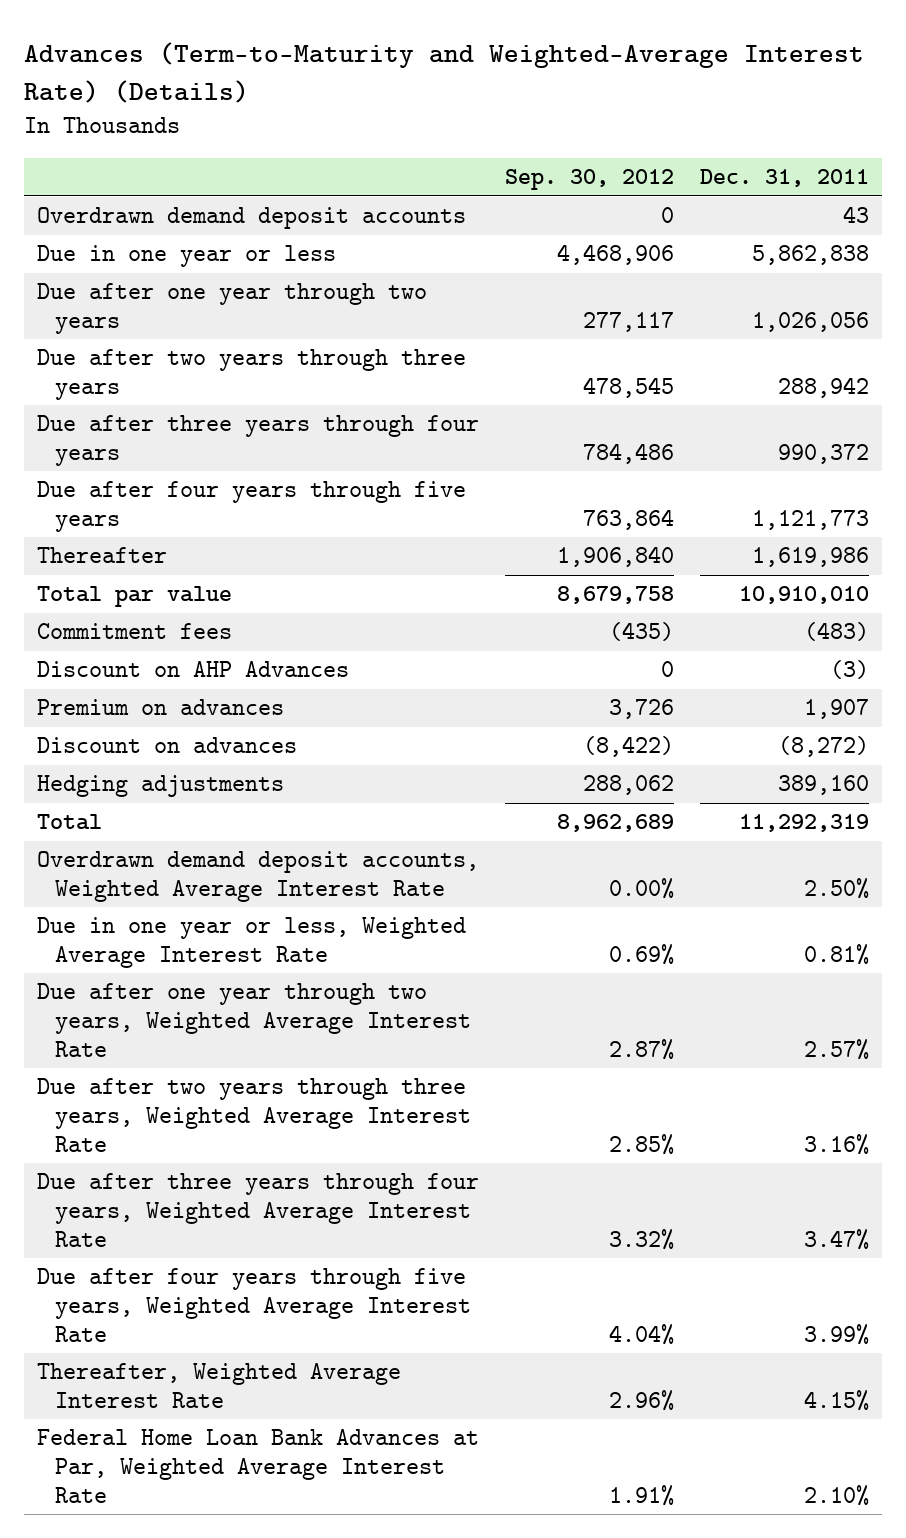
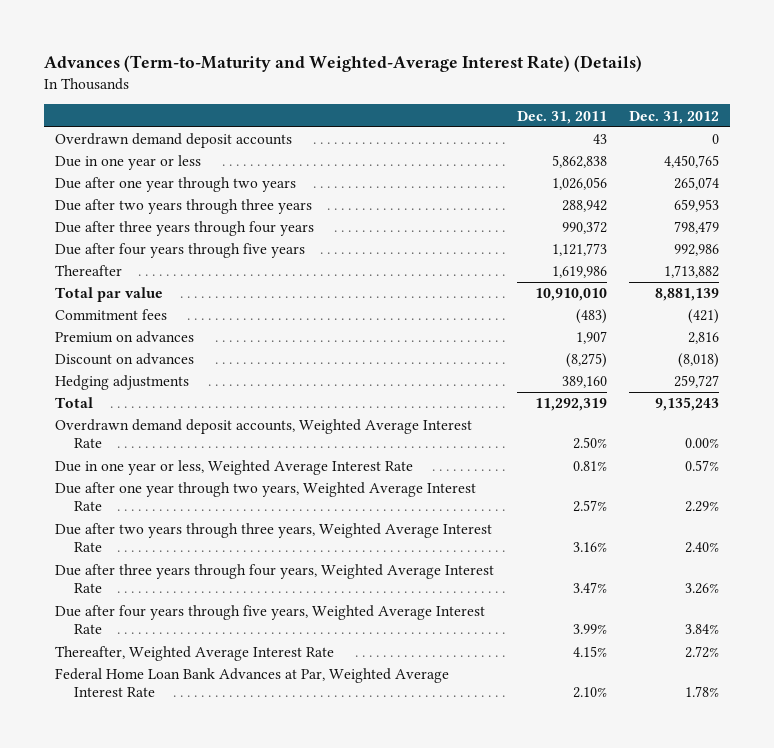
[504,169,674,191] Sep. 30, 2012 -> none
none -> [628,110,719,124] Dec. 31, 2012
[37,661,350,678] Discount on AHP Advances -> none
[777,736,869,758] (8,272) -> [565,353,607,369] (8,275)

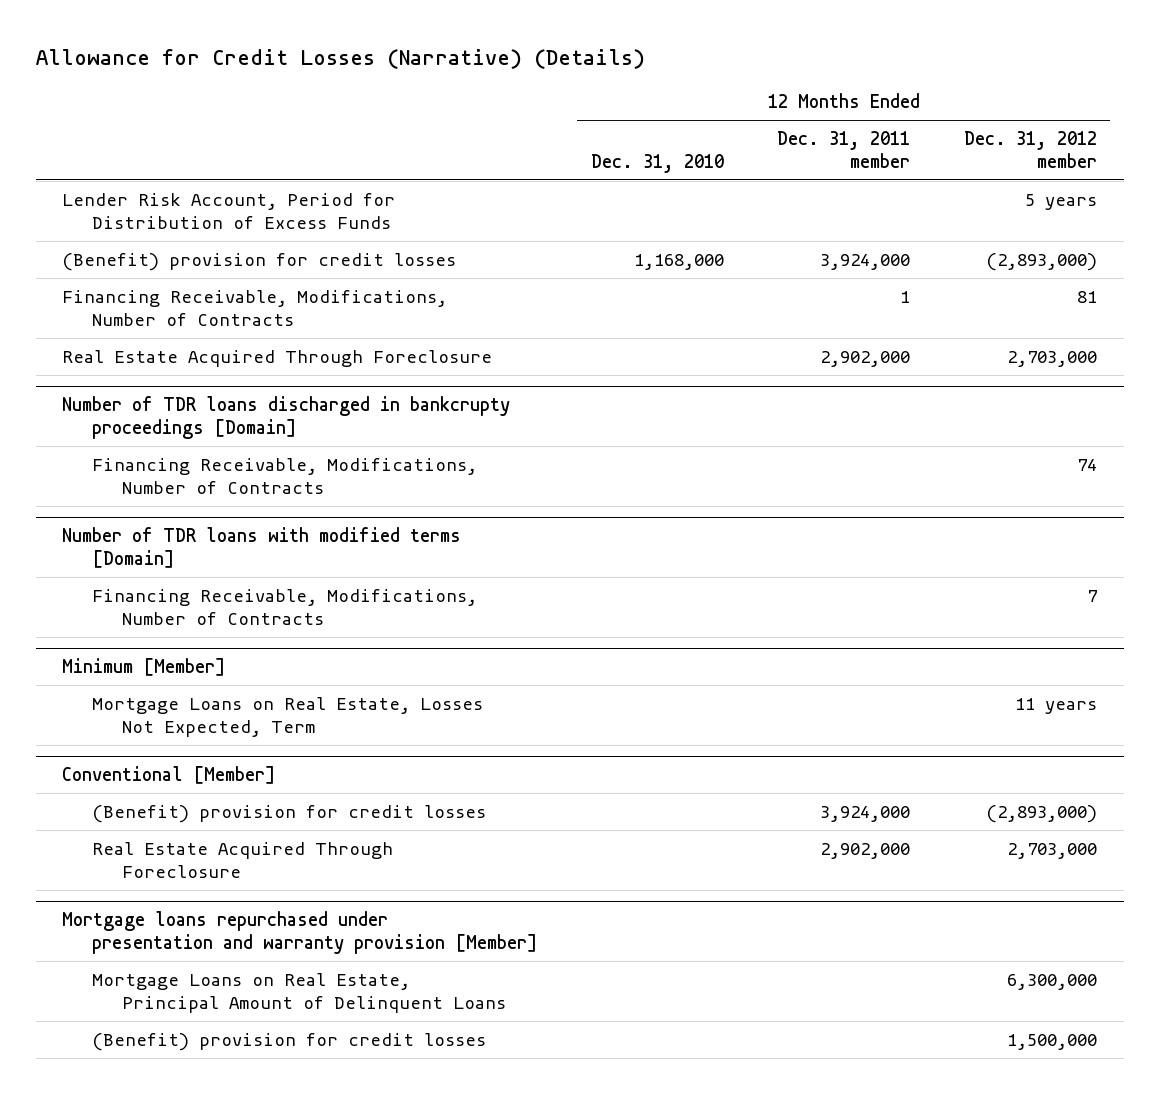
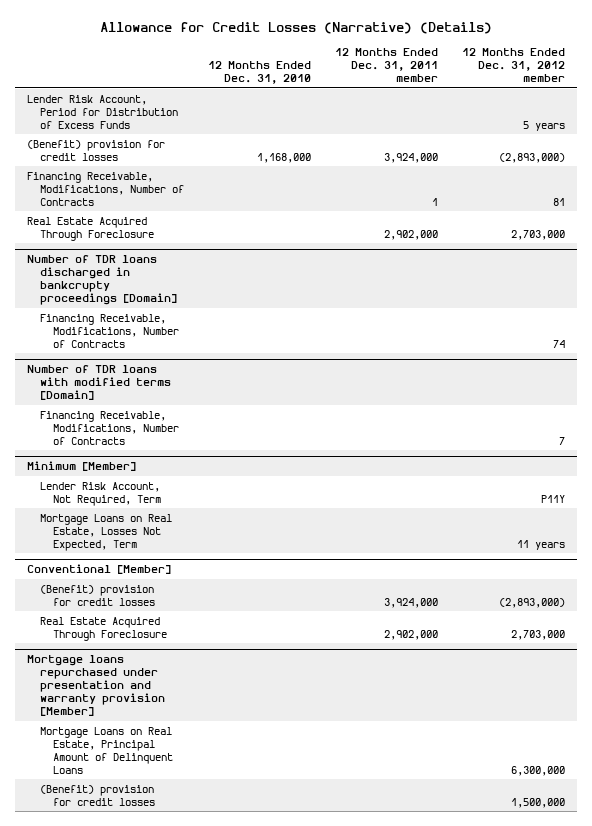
none -> [40,481,162,506] Lender Risk Account, Not Required, Term

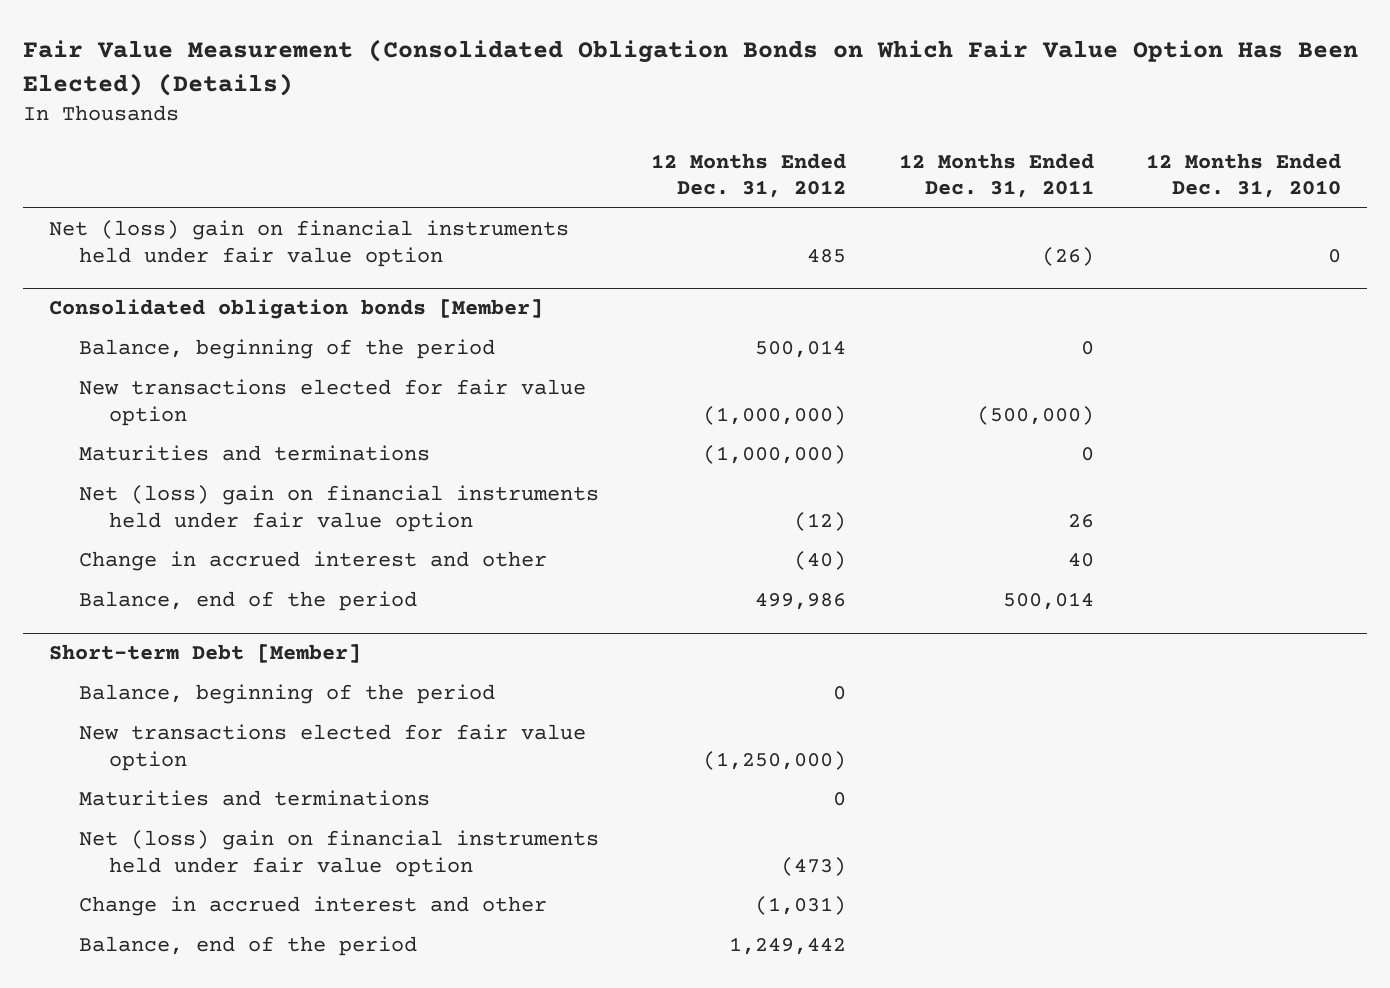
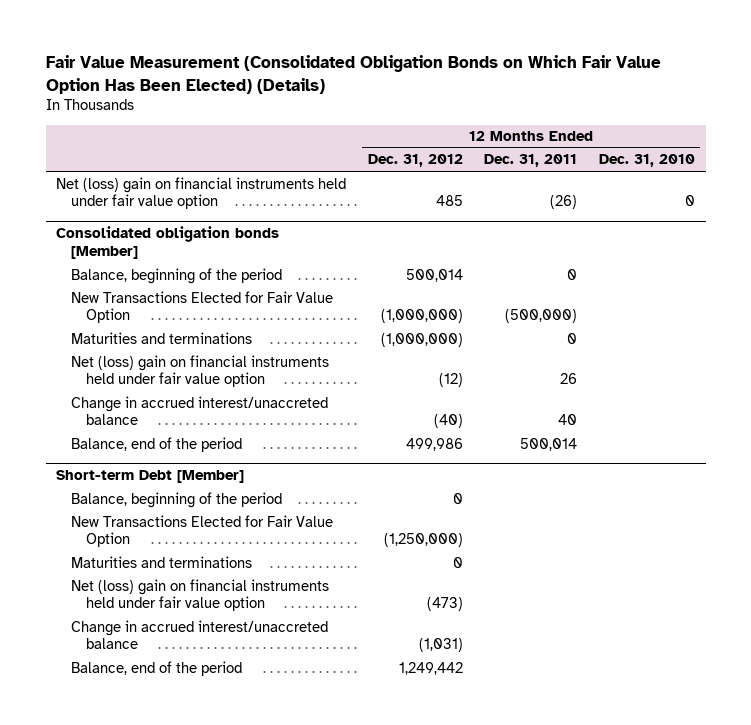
[78,379,586,426] New transactions elected for fair value option -> [71,290,334,324] New Transactions Elected for Fair Value Option
[78,551,547,572] Change in accrued interest and other -> [71,395,329,426] Change in accrued interest/unaccreted balance
[78,724,586,771] New transactions elected for fair value option -> [71,514,334,548] New Transactions Elected for Fair Value Option
[78,896,547,917] Change in accrued interest and other -> [71,619,329,650] Change in accrued interest/unaccreted balance

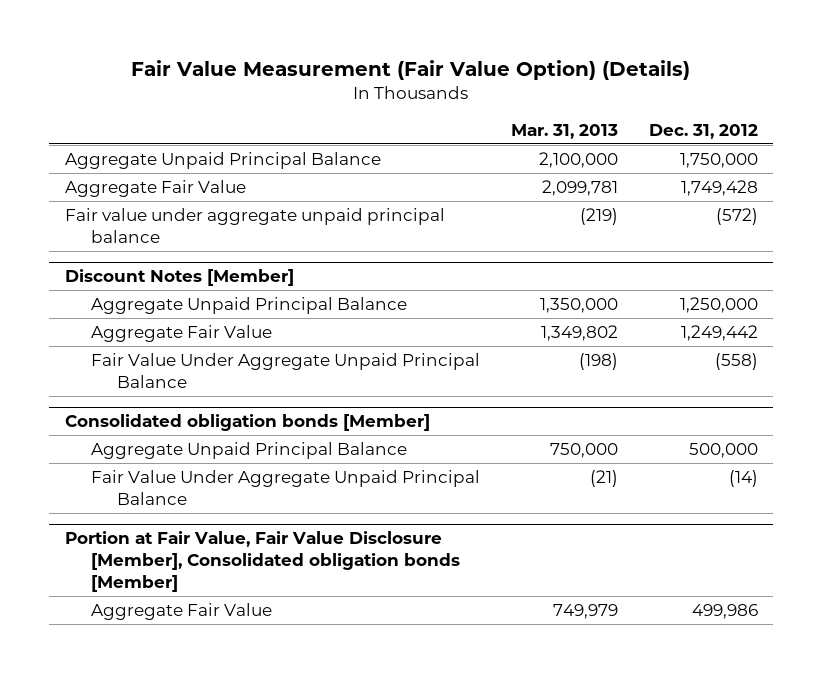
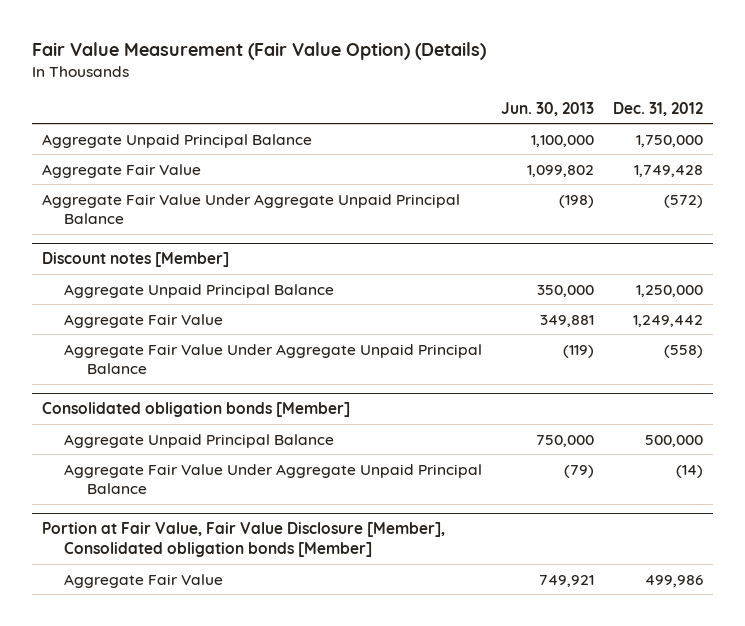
[510,124,618,140] Mar. 31, 2013 -> none
none -> [501,101,595,116] Jun. 30, 2013
[64,207,445,243] Fair value under aggregate unpaid principal balance -> [41,193,460,225] Aggregate Fair Value Under Aggregate Unpaid Principal Balance
[64,268,294,286] Discount Notes [Member] -> [41,252,229,268] Discount notes [Member]
[90,352,480,388] Fair Value Under Aggregate Unpaid Principal Balance -> [64,343,483,375] Aggregate Fair Value Under Aggregate Unpaid Principal Balance
[90,469,480,505] Fair Value Under Aggregate Unpaid Principal Balance -> [64,463,483,495] Aggregate Fair Value Under Aggregate Unpaid Principal Balance

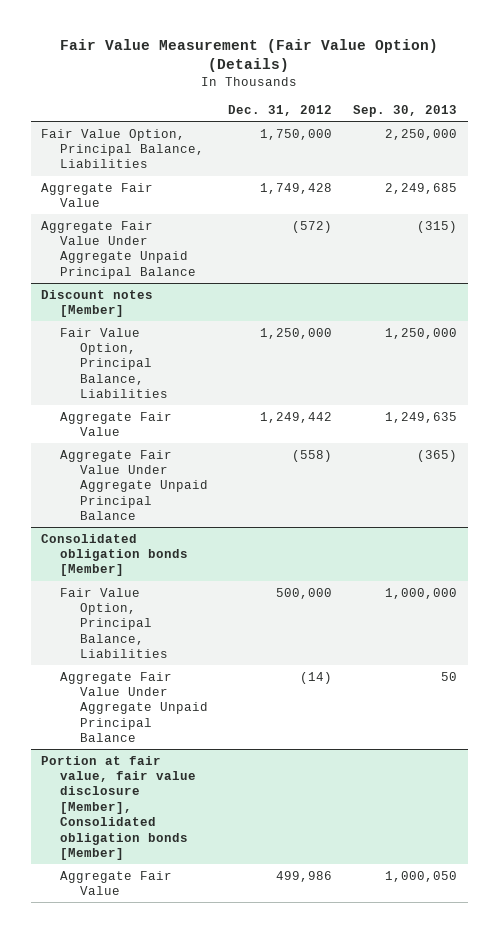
[501,101,595,116] Jun. 30, 2013 -> none
none -> [353,105,458,118] Sep. 30, 2013
[41,133,312,148] Aggregate Unpaid Principal Balance -> [41,128,205,169] Fair Value Option, Principal Balance, Liabilities
[64,283,335,298] Aggregate Unpaid Principal Balance -> [60,327,168,399] Fair Value Option, Principal Balance, Liabilities
[64,433,335,448] Aggregate Unpaid Principal Balance -> [60,587,168,659] Fair Value Option, Principal Balance, Liabilities
[41,522,445,558] Portion at Fair Value, Fair Value Disclosure [Member], Consolidated obligation bonds [Member] -> [41,755,197,860] Portion at fair value, fair value disclosure [Member], Consolidated obligation bonds [Member]

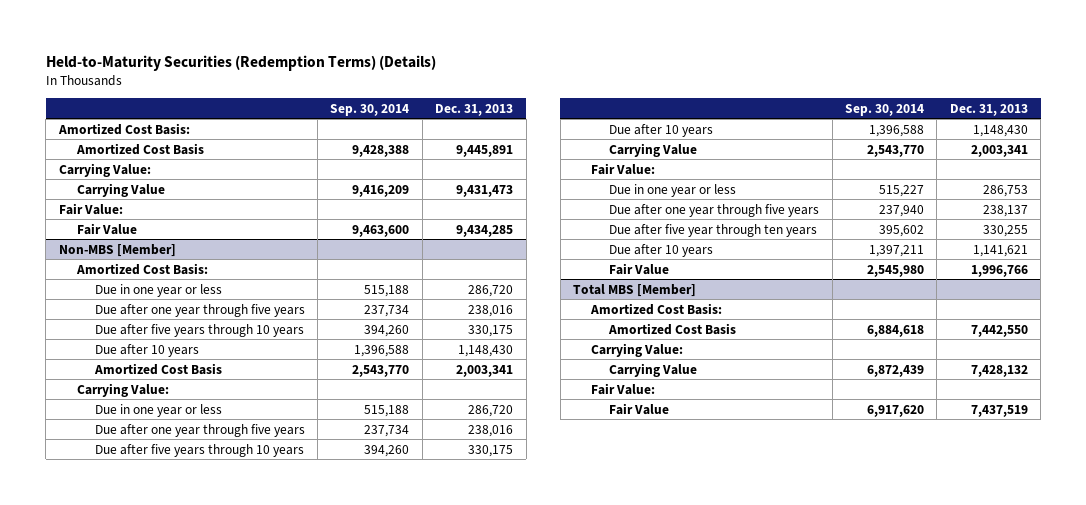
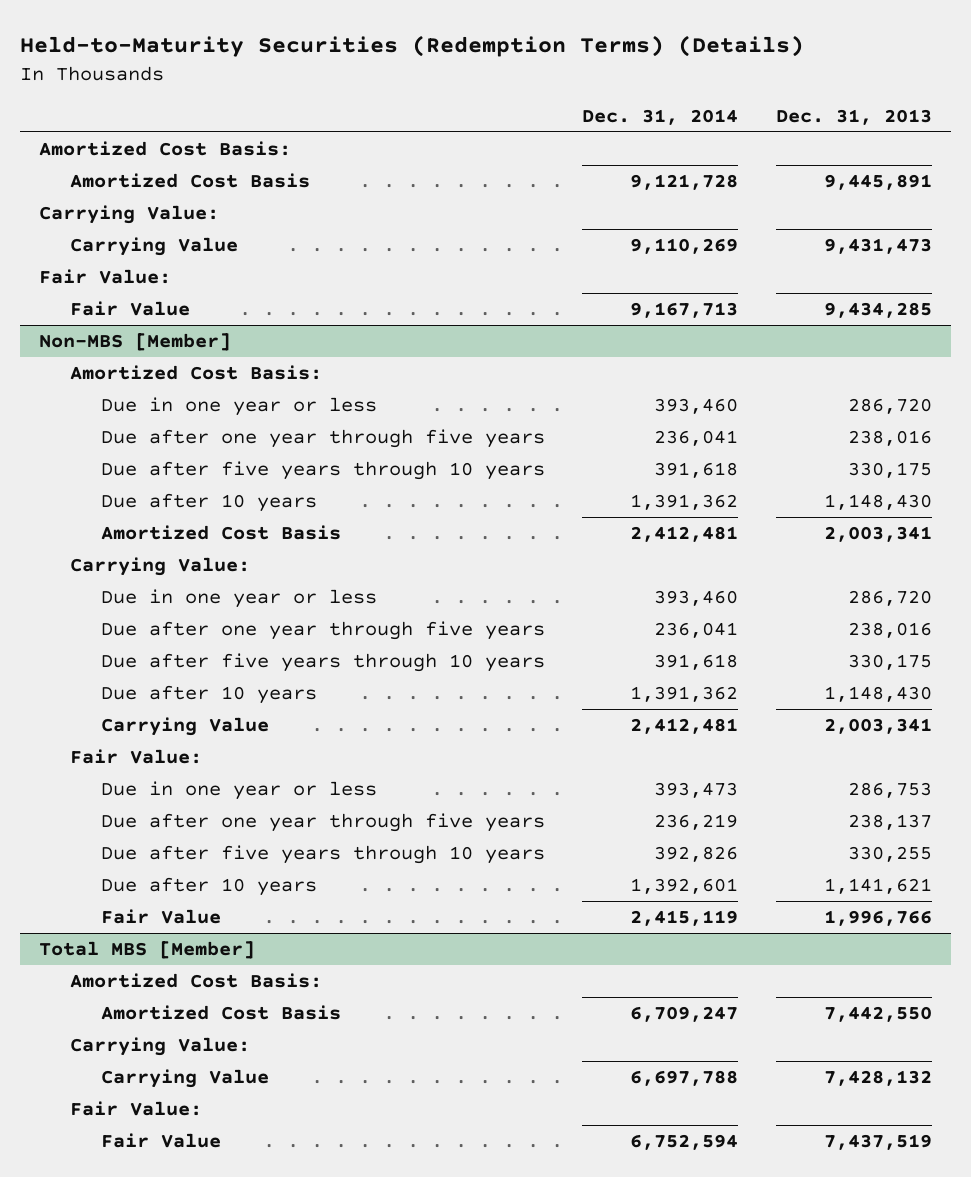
[330,103,410,116] Sep. 30, 2014 -> none
none -> [582,109,739,126] Dec. 31, 2014
[609,223,818,237] Due after five year through ten years -> [100,844,545,864] Due after five years through 10 years

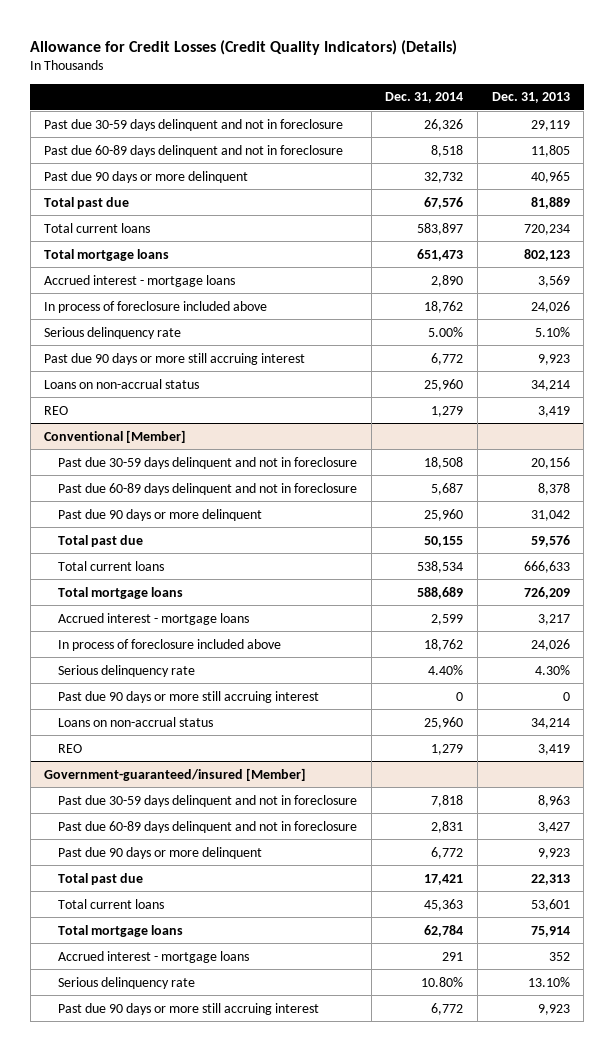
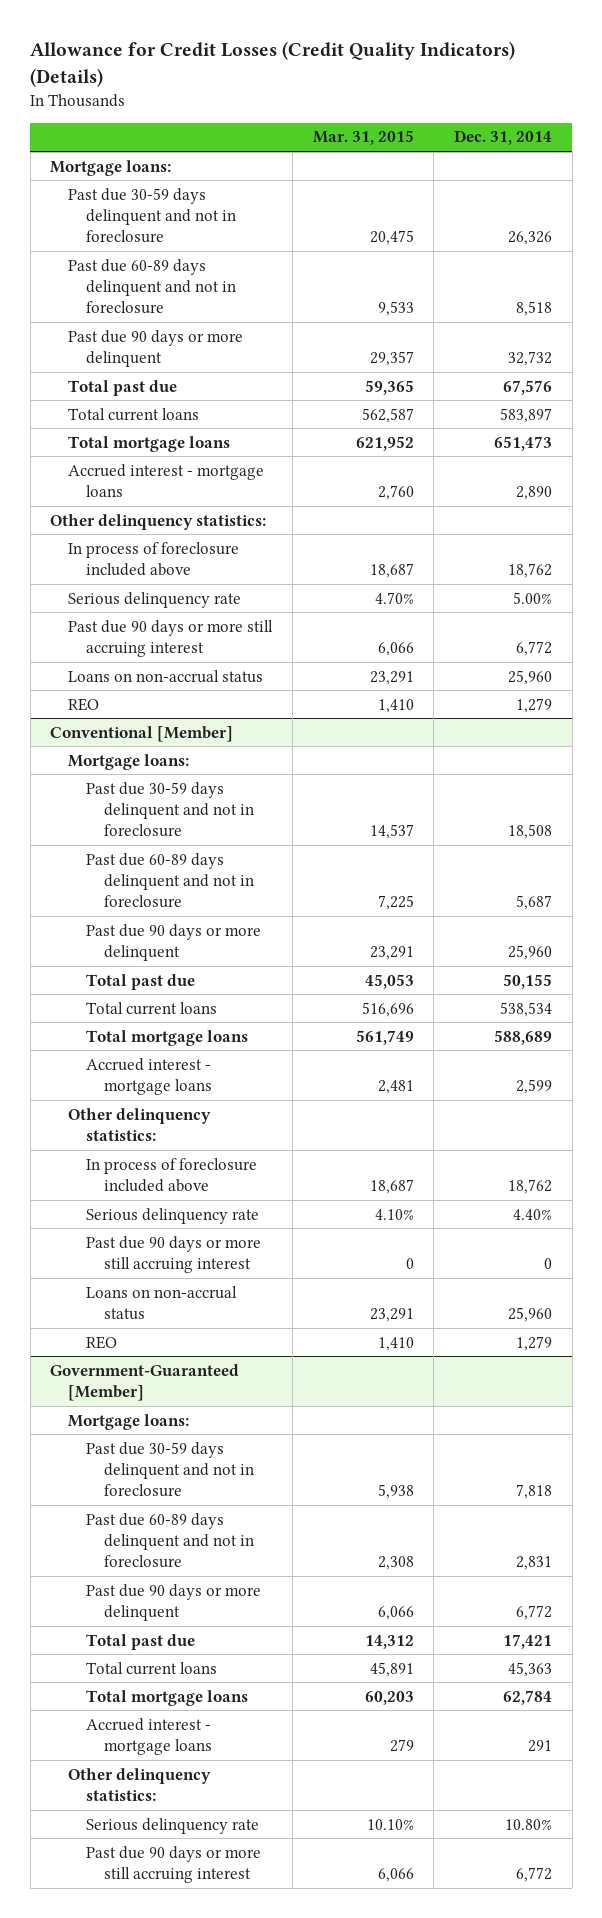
[491,92,570,104] Dec. 31, 2013 -> none
none -> [312,130,414,146] Mar. 31, 2015
none -> [50,159,172,176] Mortgage loans:
none -> [50,513,267,530] Other delinquency statistics:
none -> [68,753,190,770] Mortgage loans:
none -> [68,1107,212,1141] Other delinquency statistics:
[44,767,307,781] Government-guaranteed/insured [Member] -> [50,1363,240,1401] Government-Guaranteed [Member]
none -> [68,1413,190,1430] Mortgage loans:
none -> [68,1767,212,1801] Other delinquency statistics:

